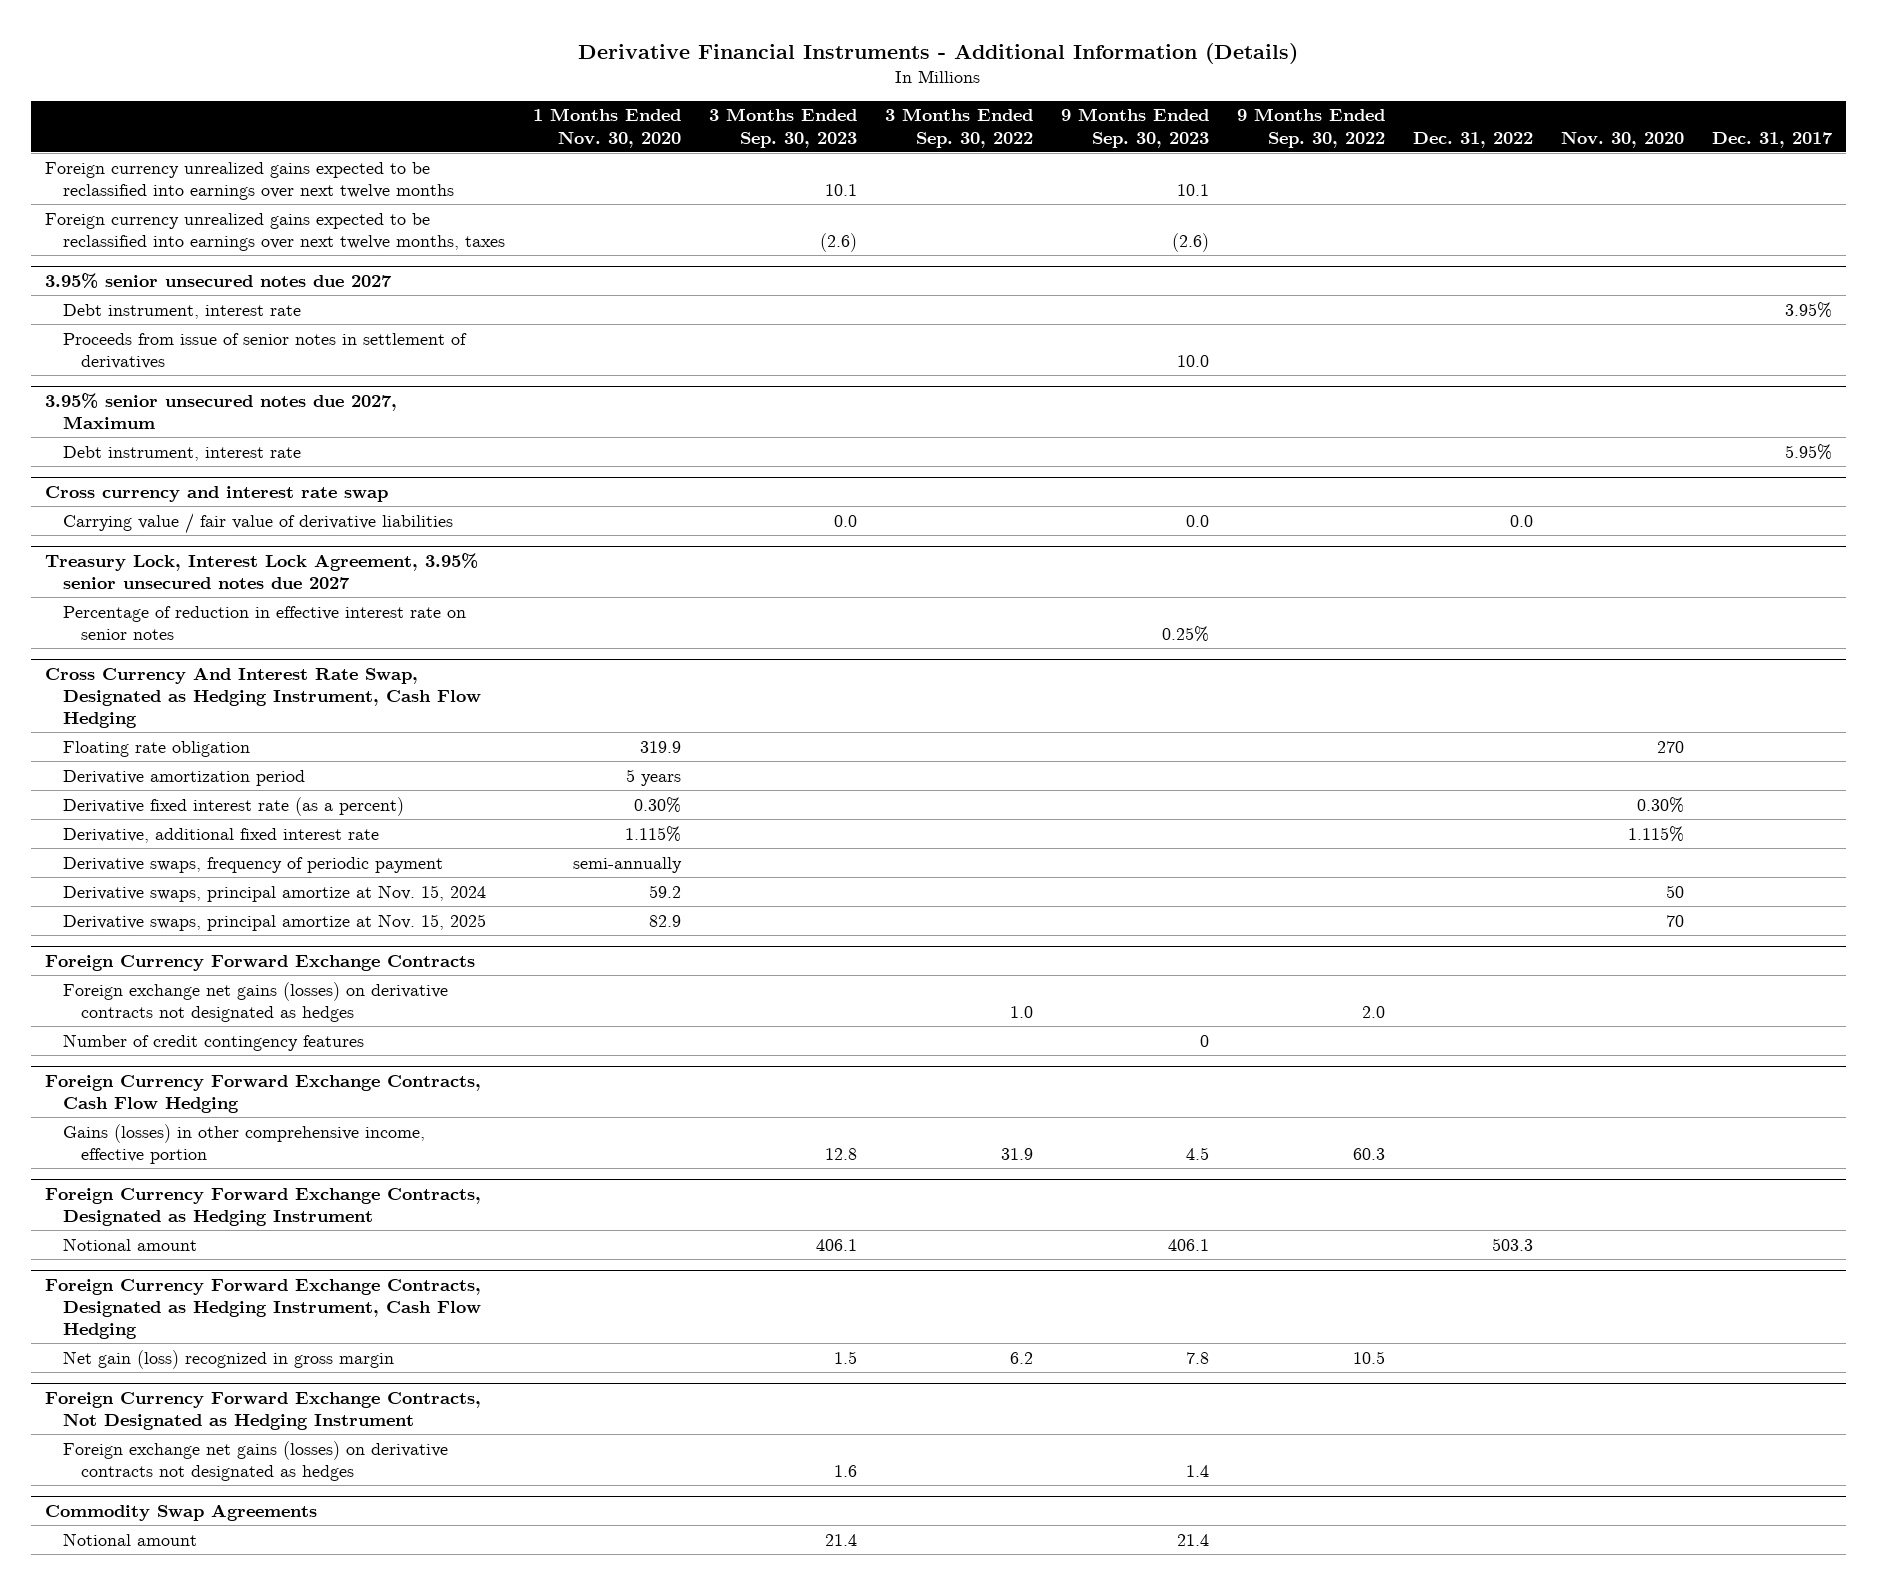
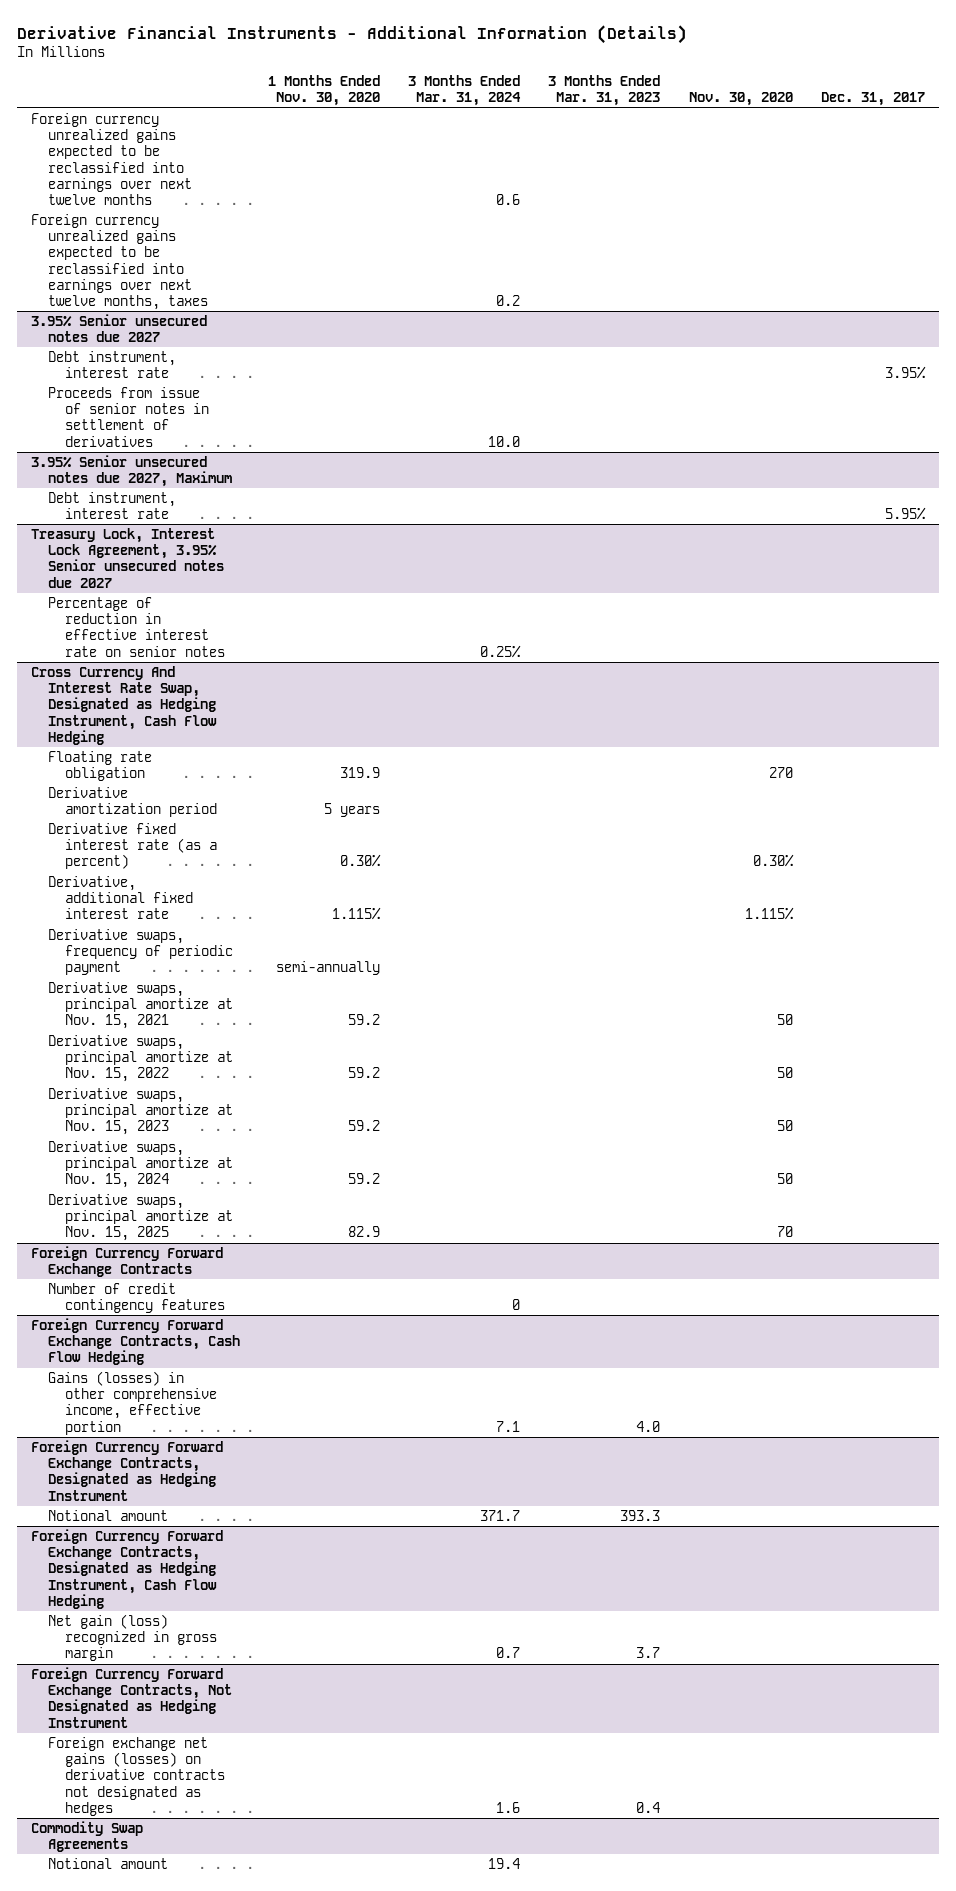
[708,108,857,148] 3 Months Ended Sep. 30, 2023 -> none
[884,108,1033,148] 3 Months Ended Sep. 30, 2022 -> none
[1060,108,1209,148] 9 Months Ended Sep. 30, 2023 -> none
[1236,108,1385,148] 9 Months Ended Sep. 30, 2022 -> none
[1412,131,1533,148] Dec. 31, 2022 -> none
none -> [408,75,522,107] 3 Months Ended Mar. 31, 2024
none -> [548,75,661,107] 3 Months Ended Mar. 31, 2023
[44,272,392,288] 3.95% senior unsecured notes due 2027 -> [31,313,208,343] 3.95% Senior unsecured notes due 2027
[44,392,397,429] 3.95% senior unsecured notes due 2027, Maximum -> [31,454,233,488] 3.95% Senior unsecured notes due 2027, Maximum
[44,485,388,502] Cross currency and interest rate swap -> none
[62,512,453,534] Carrying value / fair value of derivative liabilities -> none
[44,552,478,589] Treasury Lock, Interest Lock Agreement, 3.95% senior unsecured notes due 2027 -> [31,527,225,588] Treasury Lock, Interest Lock Agreement, 3.95% Senior unsecured notes due 2027
none -> [48,981,234,1030] Derivative swaps, principal amortize at Nov. 15, 2021
none -> [48,1034,234,1083] Derivative swaps, principal amortize at Nov. 15, 2022
none -> [48,1087,234,1136] Derivative swaps, principal amortize at Nov. 15, 2023
[62,981,448,1022] Foreign exchange net gains (losses) on derivative contracts not designated as hedges -> none

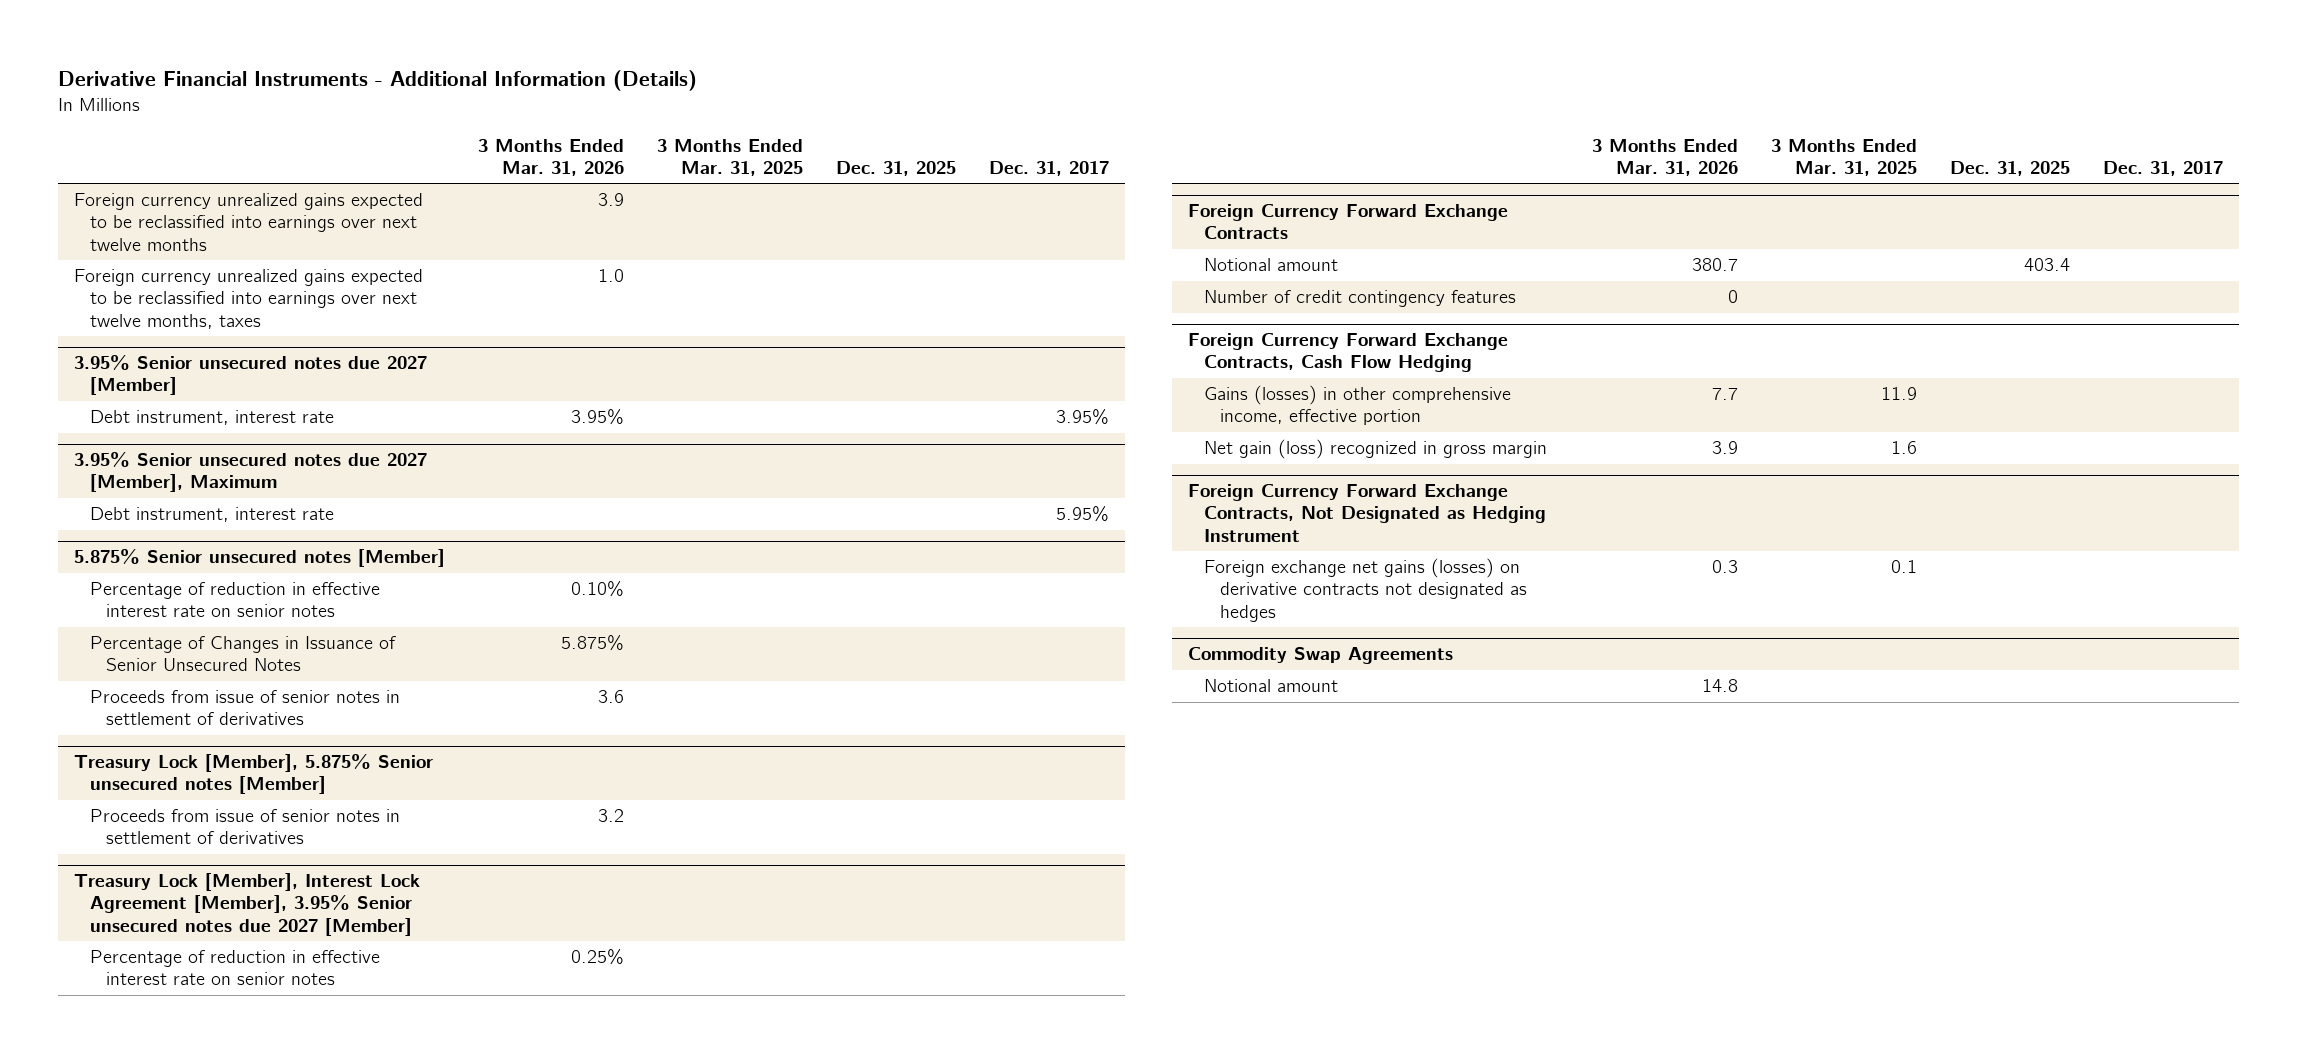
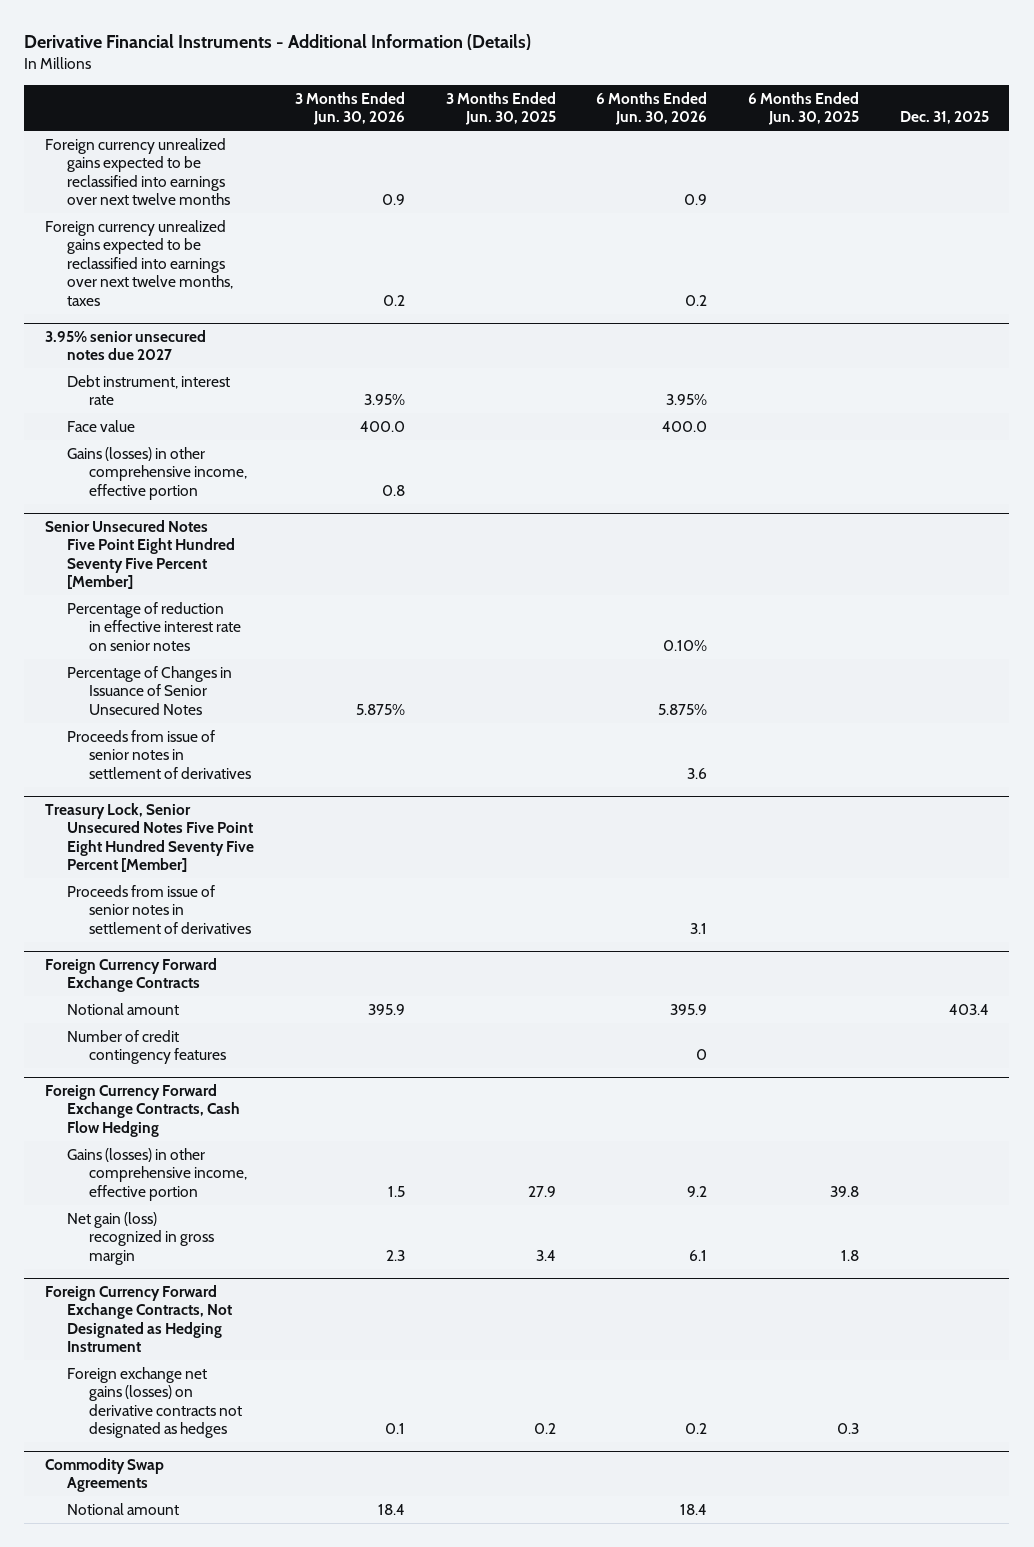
[478,138,625,176] 3 Months Ended Mar. 31, 2026 -> none
[657,138,804,176] 3 Months Ended Mar. 31, 2025 -> none
[989,160,1110,176] Dec. 31, 2017 -> none
none -> [294,91,405,126] 3 Months Ended Jun. 30, 2026
none -> [445,91,556,126] 3 Months Ended Jun. 30, 2025
none -> [596,91,708,126] 6 Months Ended Jun. 30, 2026
none -> [748,91,860,126] 6 Months Ended Jun. 30, 2025
[74,355,428,396] 3.95% Senior unsecured notes due 2027 [Member] -> [44,330,206,361] 3.95% senior unsecured notes due 2027
[74,452,428,493] 3.95% Senior unsecured notes due 2027 [Member], Maximum -> none
[90,507,335,523] Debt instrument, interest rate -> none
none -> [66,419,135,432] Face value
none -> [66,446,248,500] Gains (losses) in other comprehensive income, effective portion
[74,549,446,568] 5.875% Senior unsecured notes [Member] -> [44,520,235,590] Senior Unsecured Notes Five Point Eight Hundred Seventy Five Percent [Member]
[74,754,434,795] Treasury Lock [Member], 5.875% Senior unsecured notes [Member] -> none
[90,809,401,845] Proceeds from issue of senior notes in settlement of derivatives -> none
[74,873,421,936] Treasury Lock [Member], Interest Lock Agreement [Member], 3.95% Senior unsecured notes due 2027 [Member] -> none
[90,950,381,986] Percentage of reduction in effective interest rate on senior notes -> none
none -> [44,803,254,873] Treasury Lock, Senior Unsecured Notes Five Point Eight Hundred Seventy Five Percent [Member]
none -> [66,884,252,934] Proceeds from issue of senior notes in settlement of derivatives

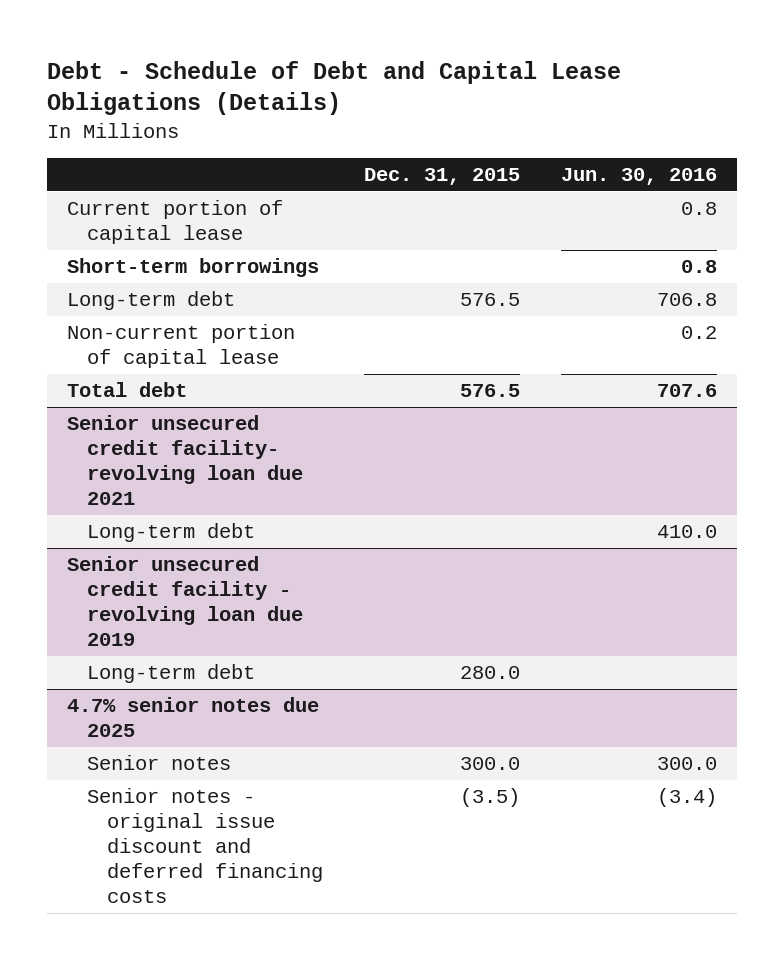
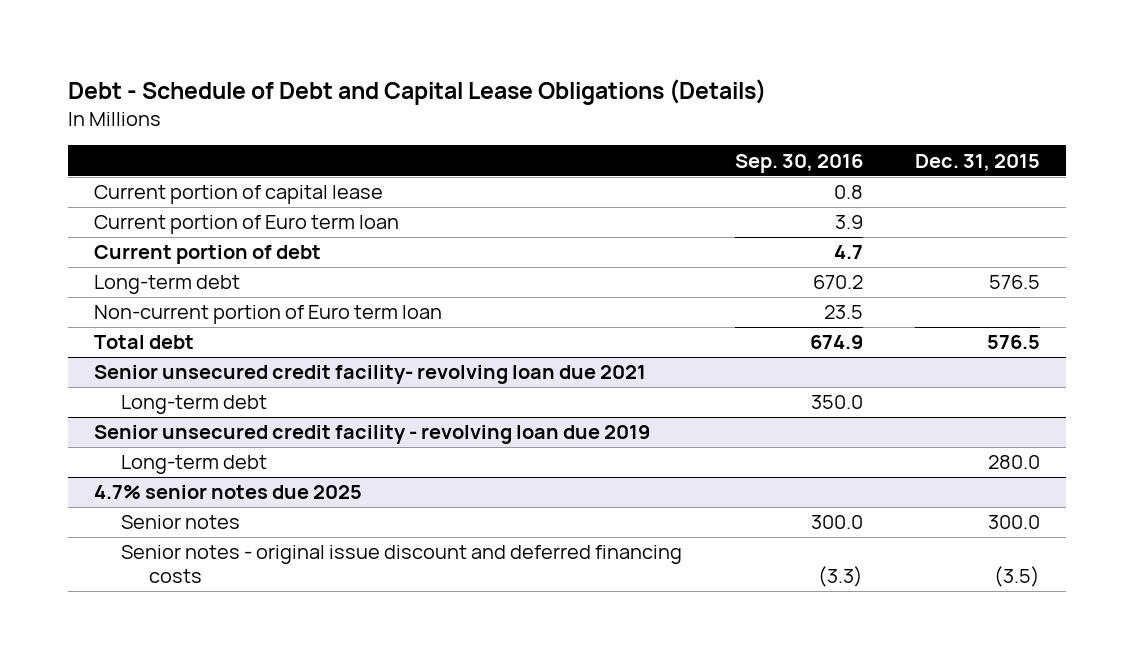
[560,168,717,186] Jun. 30, 2016 -> none
none -> [734,153,863,173] Sep. 30, 2016
none -> [94,215,400,235] Current portion of Euro term loan
[67,258,320,278] Short-term borrowings -> [94,245,322,265] Current portion of debt
[67,324,296,369] Non-current portion of capital lease -> none
none -> [94,305,443,325] Non-current portion of Euro term loan

